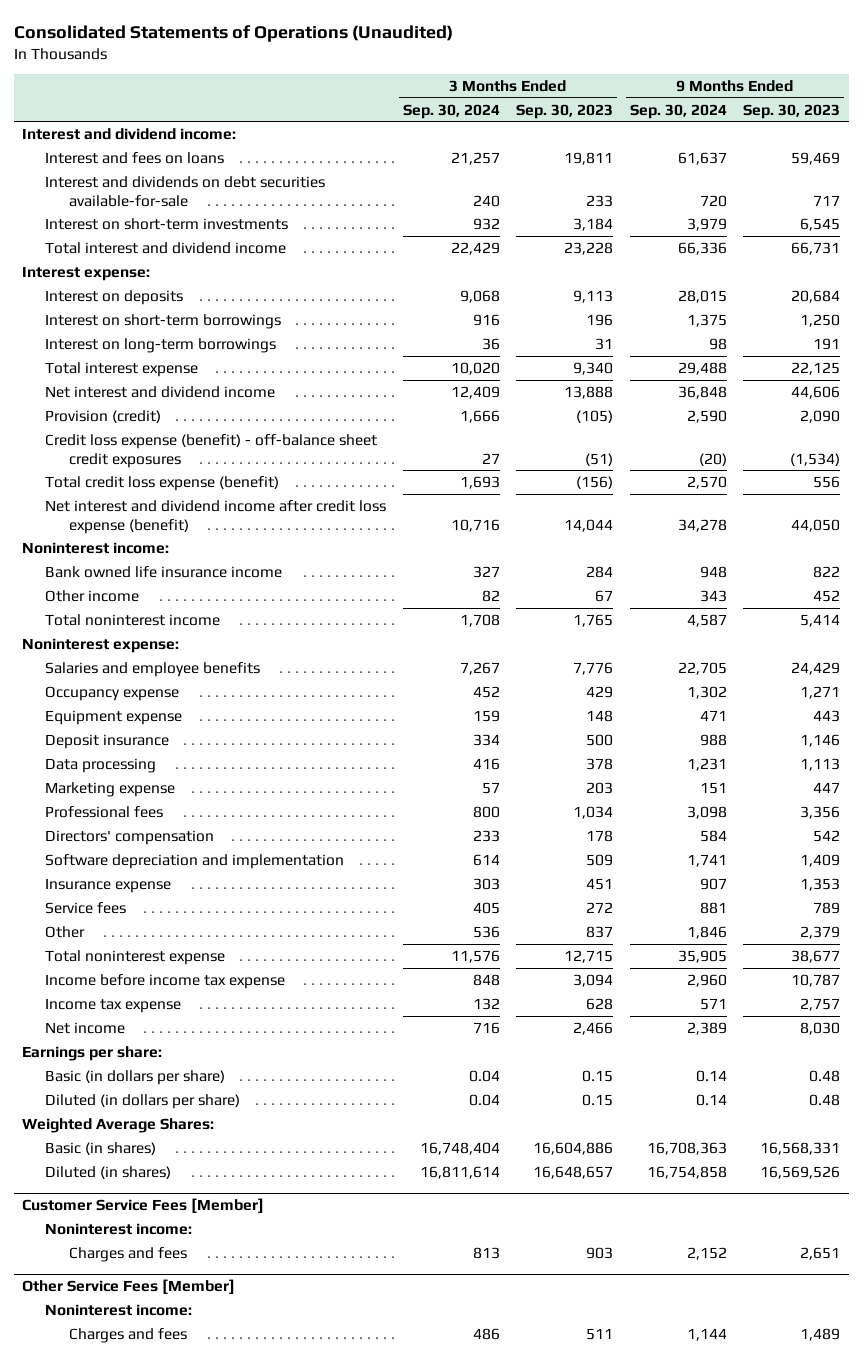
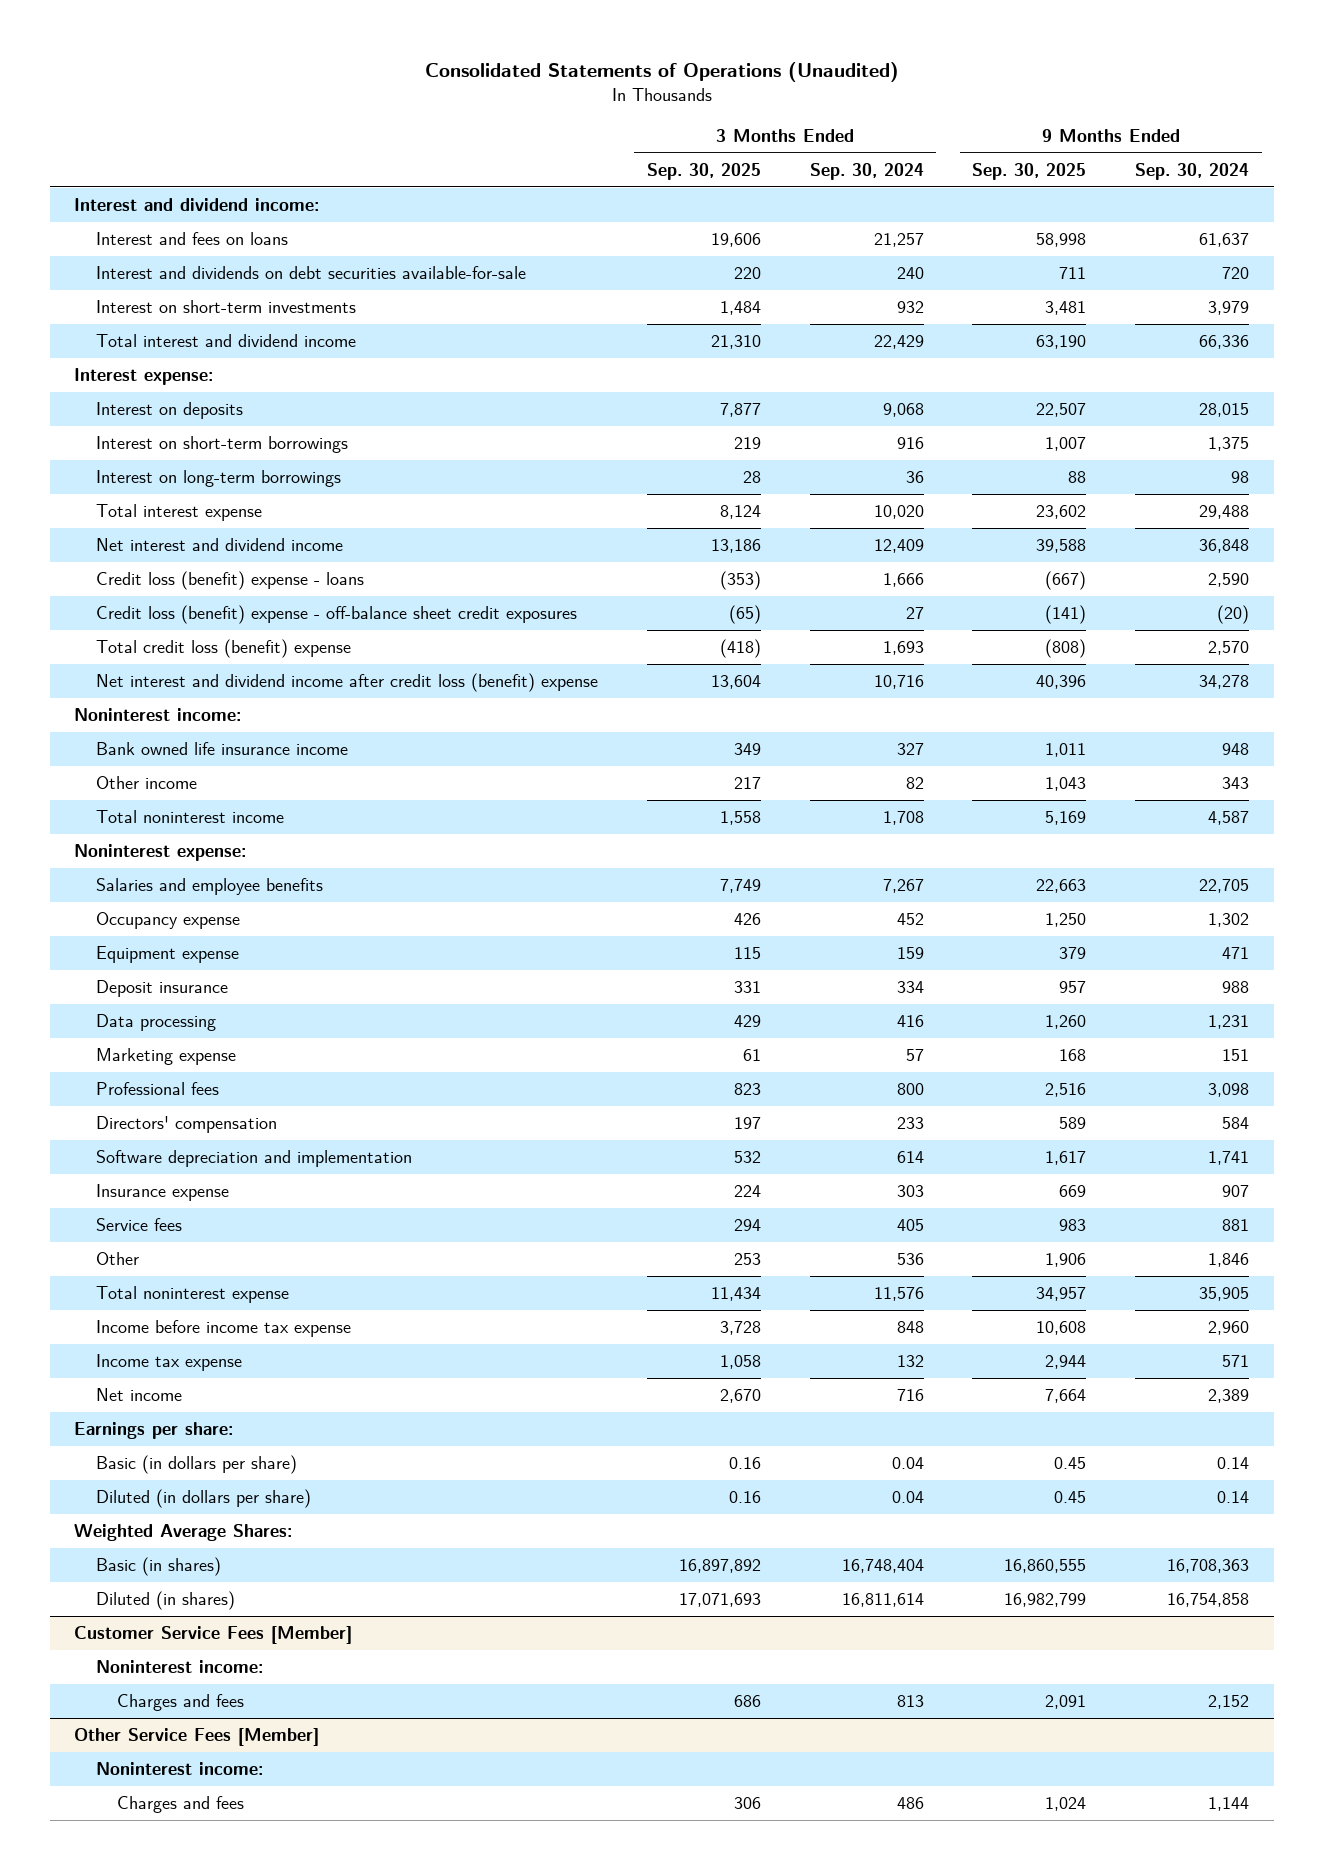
[516,103,614,119] Sep. 30, 2023 -> none
[743,103,841,119] Sep. 30, 2023 -> none
none -> [646,162,761,180] Sep. 30, 2025
none -> [972,162,1087,180] Sep. 30, 2025
[45,409,162,423] Provision (credit) -> [95,571,364,591] Credit loss (benefit) expense - loans
[45,433,378,468] Credit loss expense (benefit) - off-balance sheet credit exposures -> [95,605,577,625] Credit loss (benefit) expense - off-balance sheet credit exposures
[45,475,280,491] Total credit loss expense (benefit) -> [95,639,351,659] Total credit loss (benefit) expense
[45,499,387,534] Net interest and dividend income after credit loss expense (benefit) -> [95,673,598,693] Net interest and dividend income after credit loss (benefit) expense

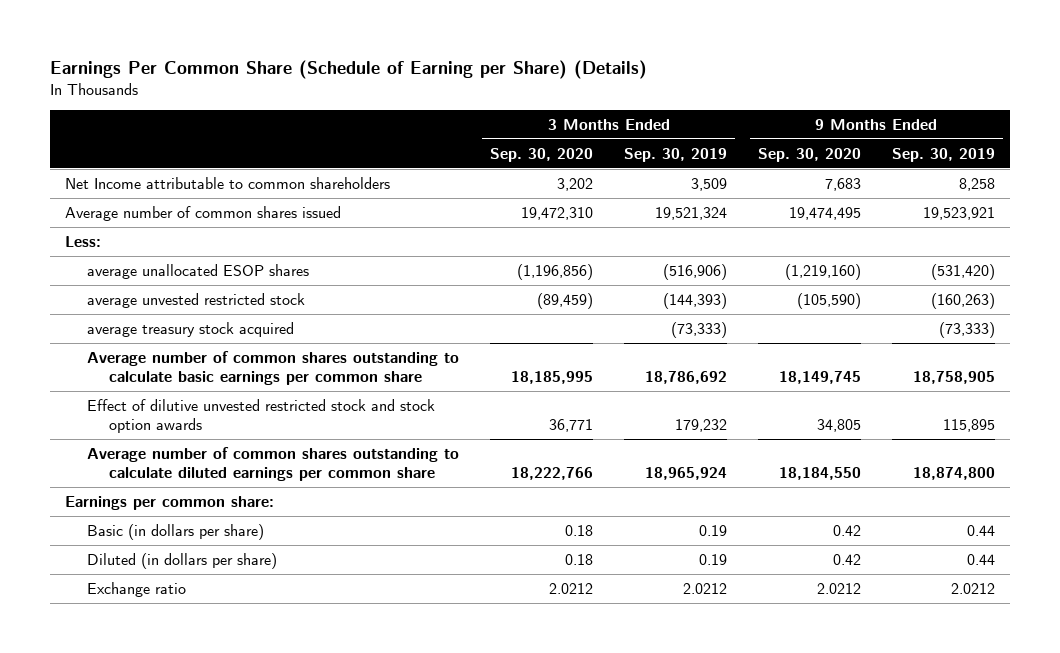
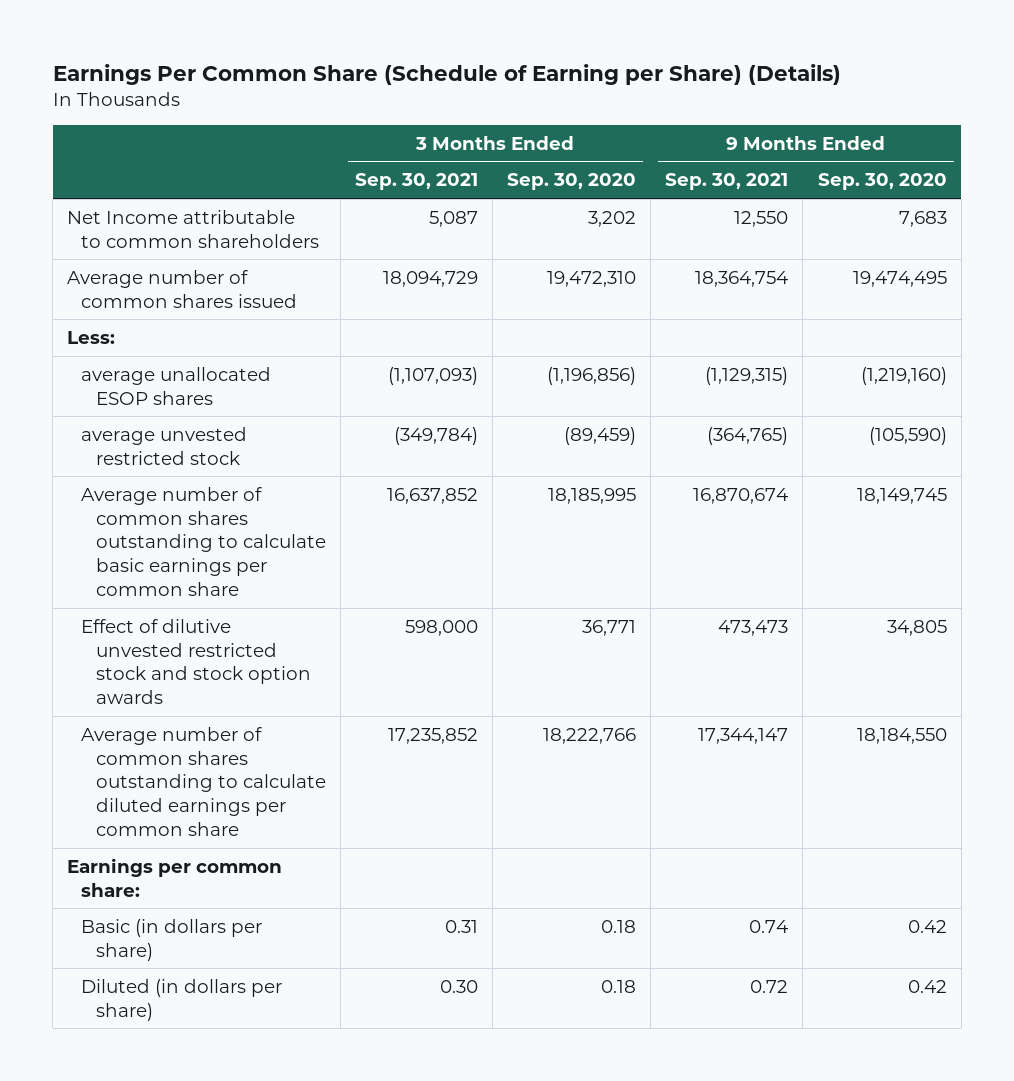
[624,147,728,162] Sep. 30, 2019 -> none
[891,147,995,162] Sep. 30, 2019 -> none
none -> [354,173,478,191] Sep. 30, 2021
none -> [665,173,789,191] Sep. 30, 2021
[87,321,295,337] average treasury stock acquired -> none
[87,581,187,597] Exchange ratio -> none

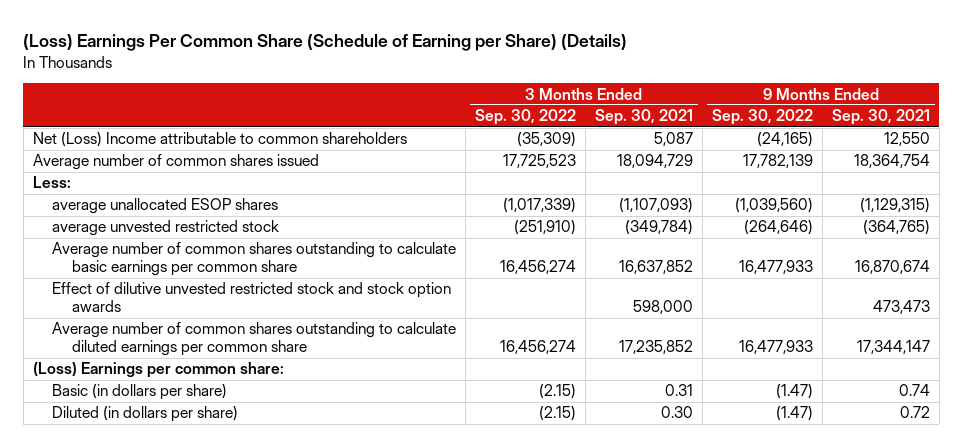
[52,64,841,86] Earnings Per Common Share (Schedule of Earning per Share) (Details) -> [23,34,628,52] (Loss) Earnings Per Common Share (Schedule of Earning per Share) (Details)
[507,173,637,191] Sep. 30, 2020 -> none
[817,173,947,191] Sep. 30, 2020 -> none
none -> [475,109,577,126] Sep. 30, 2022
none -> [711,109,813,126] Sep. 30, 2022
[67,209,320,248] Net Income attributable to common shareholders -> [32,132,407,148] Net (Loss) Income attributable to common shareholders
[67,857,283,897] Earnings per common share: -> [32,362,284,379] (Loss) Earnings per common share:

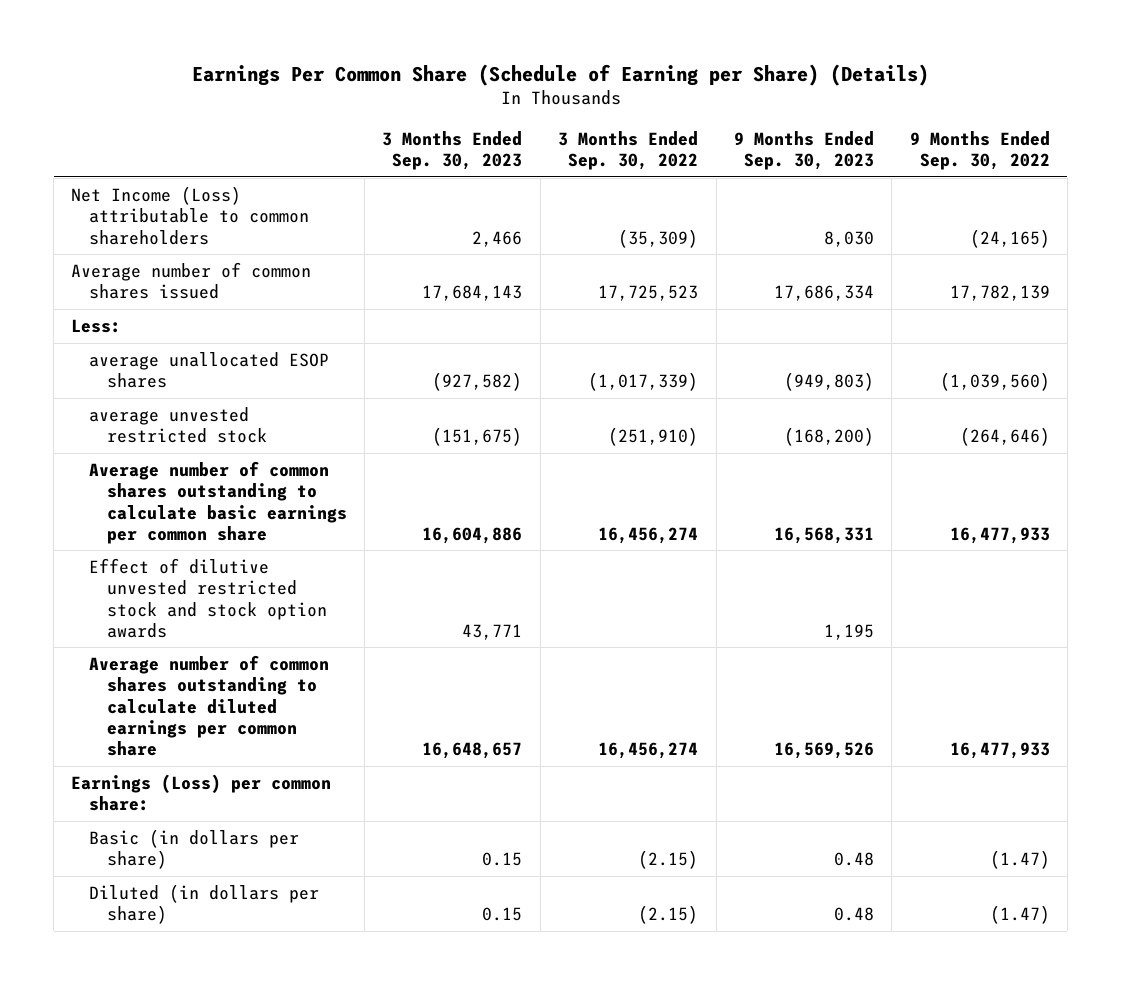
[23,34,628,52] (Loss) Earnings Per Common Share (Schedule of Earning per Share) (Details) -> [191,63,929,86] Earnings Per Common Share (Schedule of Earning per Share) (Details)
[595,109,694,126] Sep. 30, 2021 -> none
[831,109,930,126] Sep. 30, 2021 -> none
none -> [382,130,523,171] 3 Months Ended Sep. 30, 2023
none -> [733,130,874,171] 9 Months Ended Sep. 30, 2023
[32,132,407,148] Net (Loss) Income attributable to common shareholders -> [71,185,310,245] Net Income (Loss) attributable to common shareholders
[32,362,284,379] (Loss) Earnings per common share: -> [71,773,332,812] Earnings (Loss) per common share:

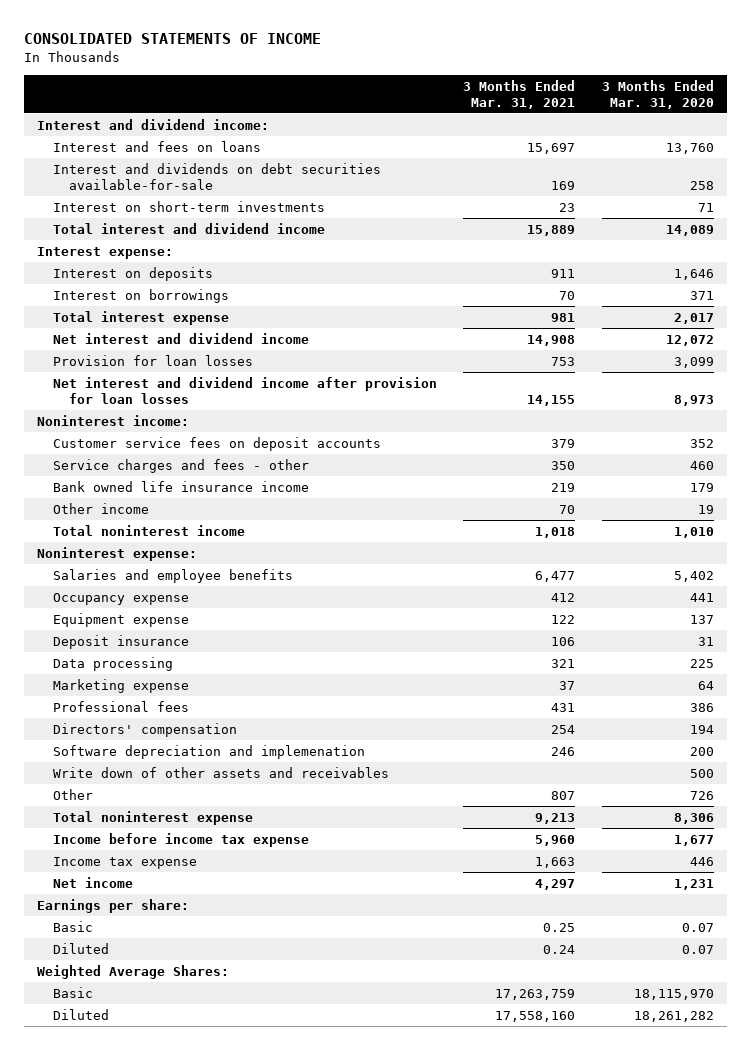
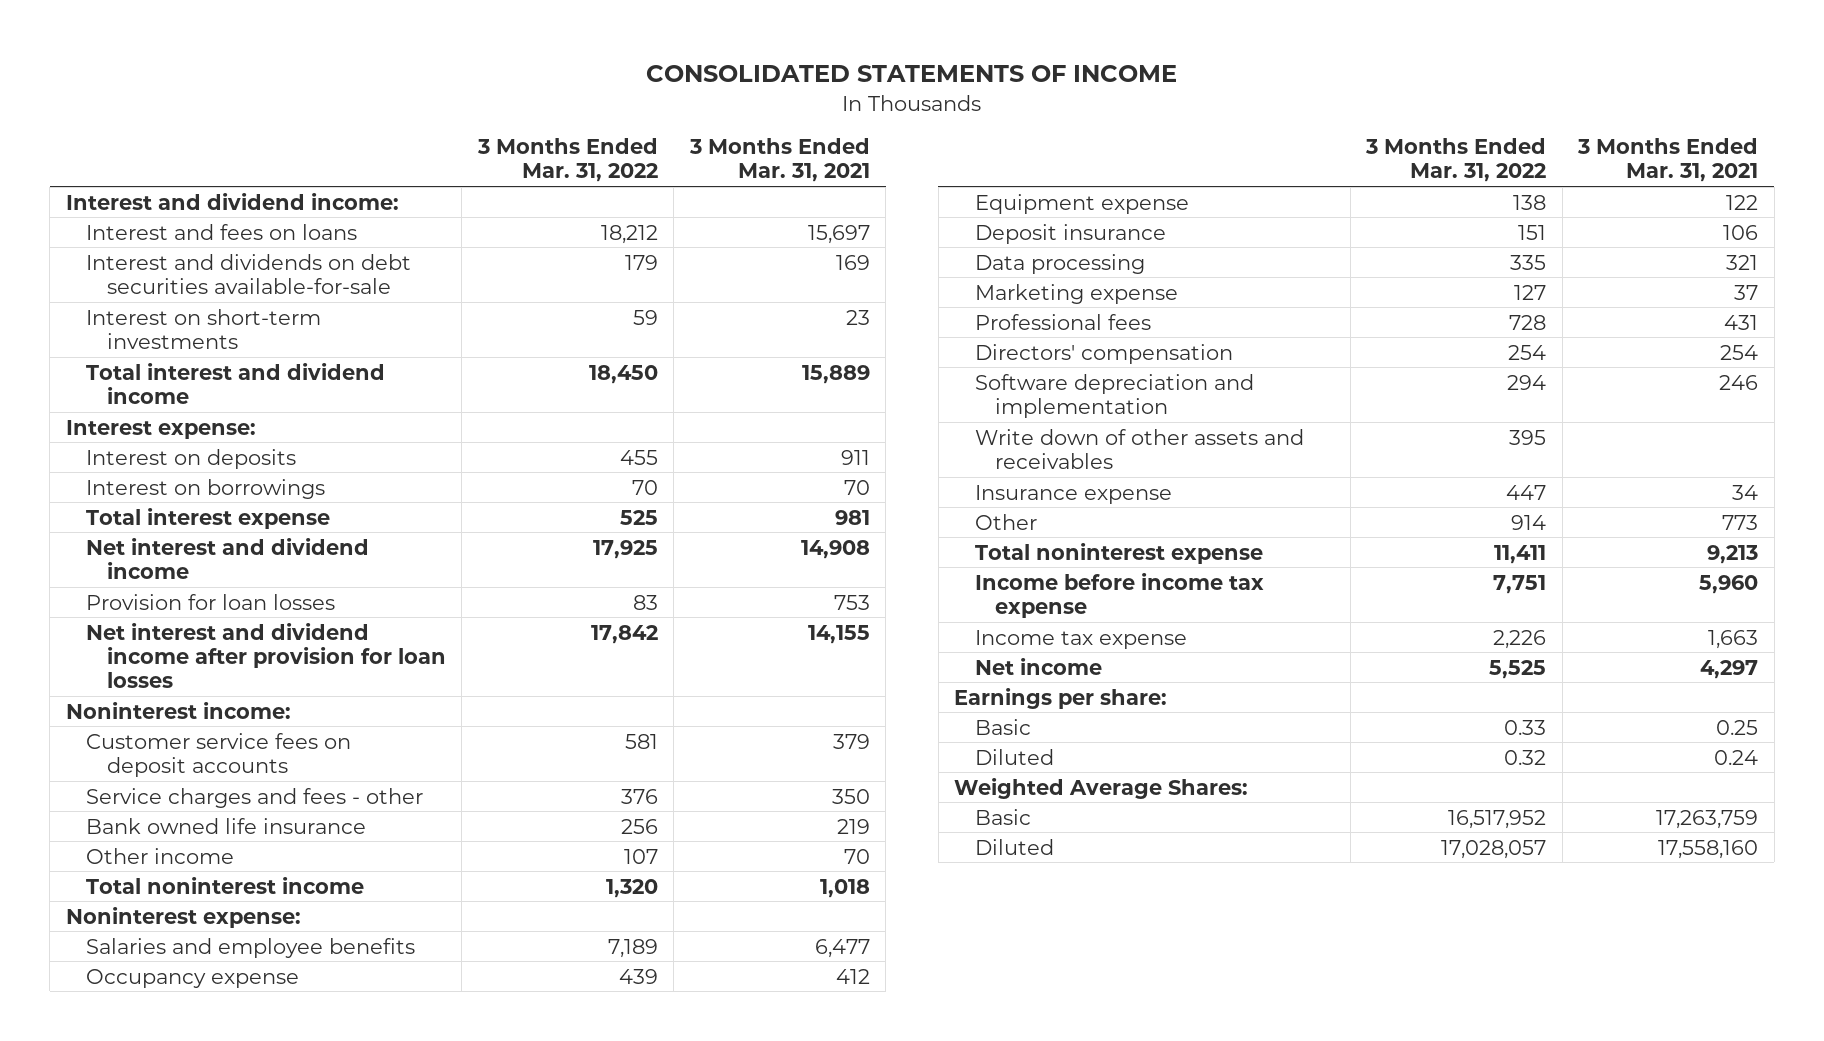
[601,79,714,109] 3 Months Ended Mar. 31, 2020 -> none
none -> [476,138,658,183] 3 Months Ended Mar. 31, 2022
[52,480,309,492] Bank owned life insurance income -> [86,817,367,834] Bank owned life insurance
[52,744,365,759] Software depreciation and implemenation -> [974,373,1254,418] Software depreciation and implementation
none -> [974,484,1172,504] Insurance expense
[551,790,576,800] 807 -> [1722,514,1759,530] 773

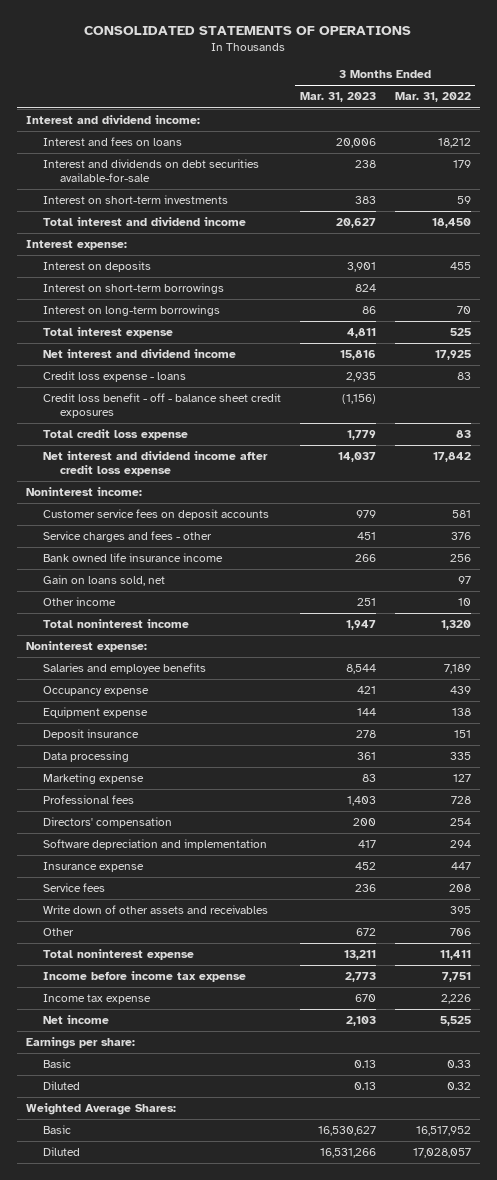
[646,65,1178,83] CONSOLIDATED STATEMENTS OF INCOME -> [84,26,412,36] CONSOLIDATED STATEMENTS OF OPERATIONS
[688,138,870,183] 3 Months Ended Mar. 31, 2021 -> none
none -> [299,92,376,103] Mar. 31, 2023
none -> [42,283,224,295] Interest on short-term borrowings
[86,478,326,499] Interest on borrowings -> [42,305,220,317] Interest on long-term borrowings
[86,593,336,610] Provision for loan losses -> [42,371,186,383] Credit loss expense - loans
none -> [42,393,281,418] Credit loss benefit - off - balance sheet credit exposures
none -> [42,429,188,441] Total credit loss expense
[86,622,446,688] Net interest and dividend income after provision for loan losses -> [42,451,268,476] Net interest and dividend income after credit loss expense
[86,817,367,834] Bank owned life insurance -> [42,553,223,563] Bank owned life insurance income
none -> [42,575,165,587] Gain on loans sold, net
[623,848,658,864] 107 -> [457,598,471,607] 10
none -> [42,883,105,893] Service fees
[974,428,1304,469] Write down of other assets and receivables -> [42,905,268,915] Write down of other assets and receivables
[1511,514,1547,530] 914 -> [449,928,471,937] 706

